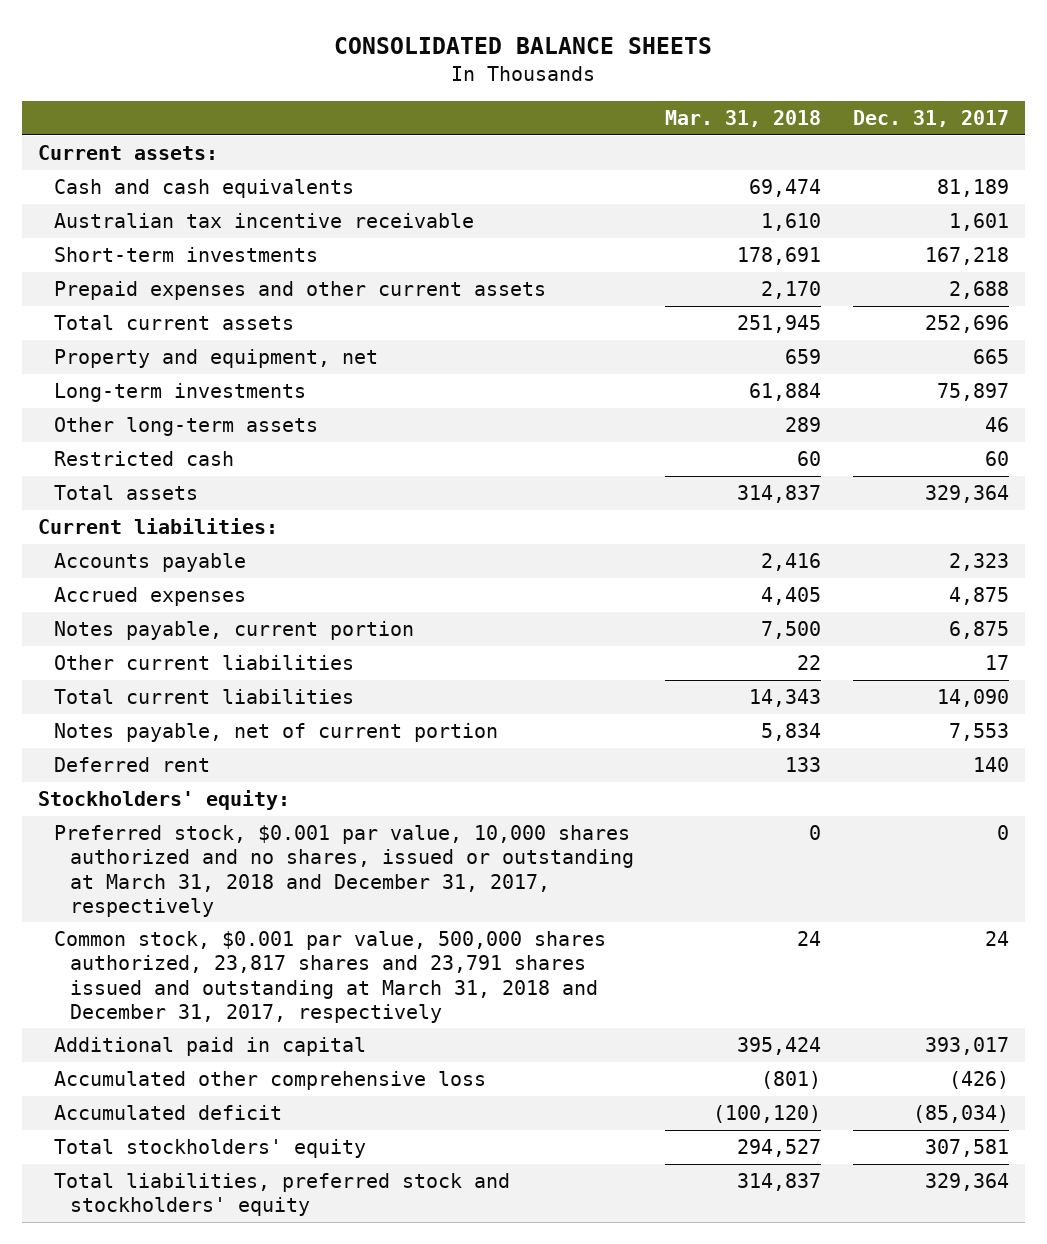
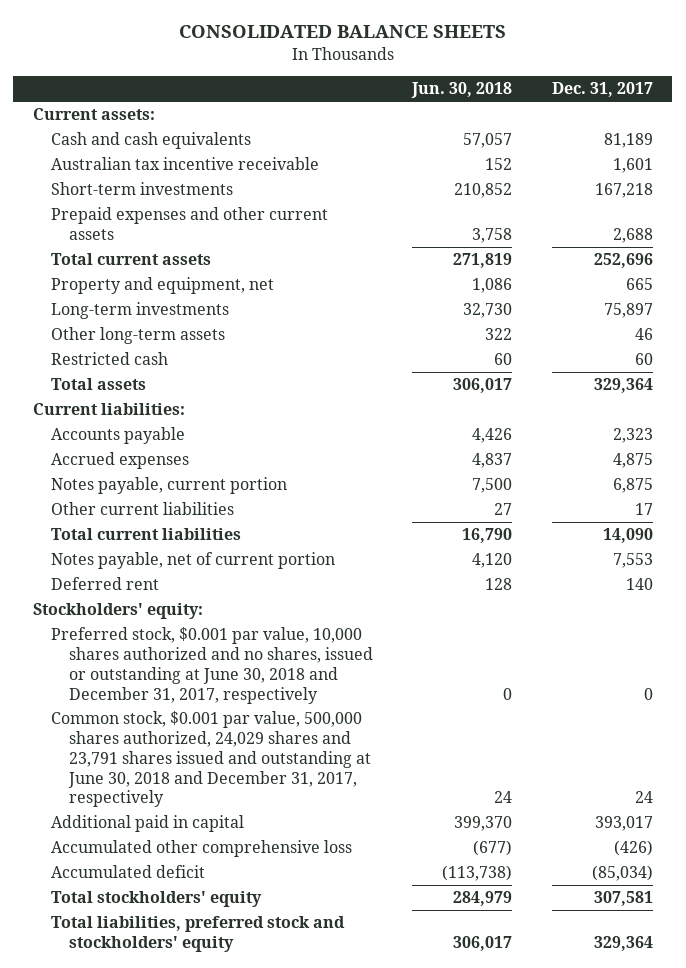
[665,110,822,128] Mar. 31, 2018 -> none
none -> [411,82,513,99] Jun. 30, 2018
[53,825,634,917] Preferred stock, $0.001 par value, 10,000 shares authorized and no shares, issued or outstanding at March 31, 2018 and December 31, 2017, respectively -> [51,627,374,704] Preferred stock, $0.001 par value, 10,000 shares authorized and no shares, issued or outstanding at June 30, 2018 and December 31, 2017, respectively
[53,931,606,1023] Common stock, $0.001 par value, 500,000 shares authorized, 23,817 shares and 23,791 shares issued and outstanding at March 31, 2018 and December 31, 2017, respectively -> [51,711,372,808] Common stock, $0.001 par value, 500,000 shares authorized, 24,029 shares and 23,791 shares issued and outstanding at June 30, 2018 and December 31, 2017, respectively

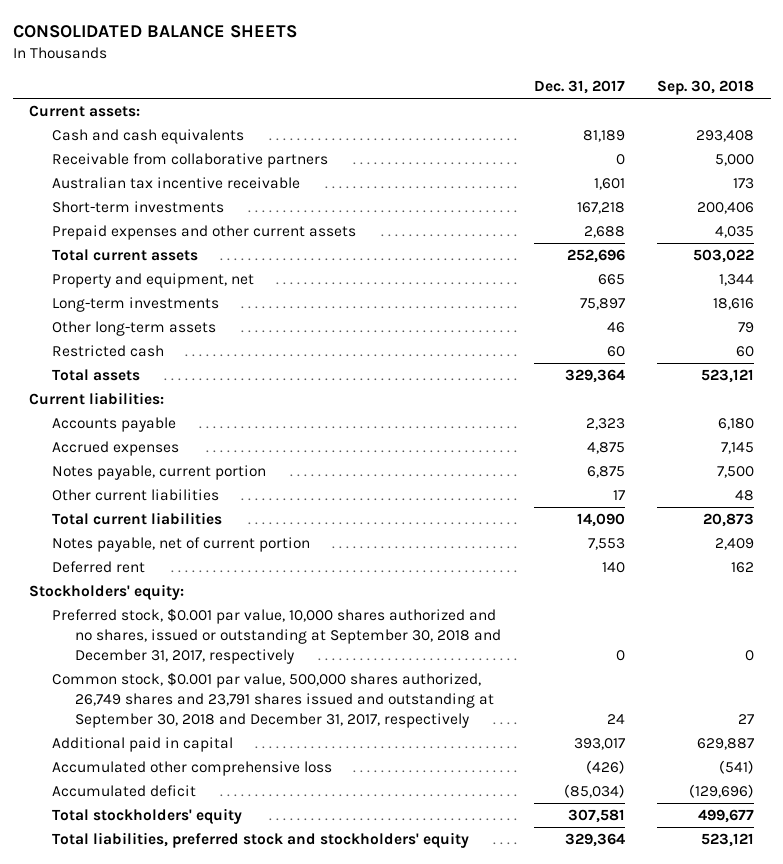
[411,82,513,99] Jun. 30, 2018 -> none
none -> [657,79,755,95] Sep. 30, 2018
none -> [51,153,328,169] Receivable from collaborative partners
[51,627,374,704] Preferred stock, $0.001 par value, 10,000 shares authorized and no shares, issued or outstanding at June 30, 2018 and December 31, 2017, respectively -> [51,608,501,665] Preferred stock, $0.001 par value, 10,000 shares authorized and no shares, issued or outstanding at September 30, 2018 and December 31, 2017, respectively
[51,711,372,808] Common stock, $0.001 par value, 500,000 shares authorized, 24,029 shares and 23,791 shares issued and outstanding at June 30, 2018 and December 31, 2017, respectively -> [51,672,494,729] Common stock, $0.001 par value, 500,000 shares authorized, 26,749 shares and 23,791 shares issued and outstanding at September 30, 2018 and December 31, 2017, respectively

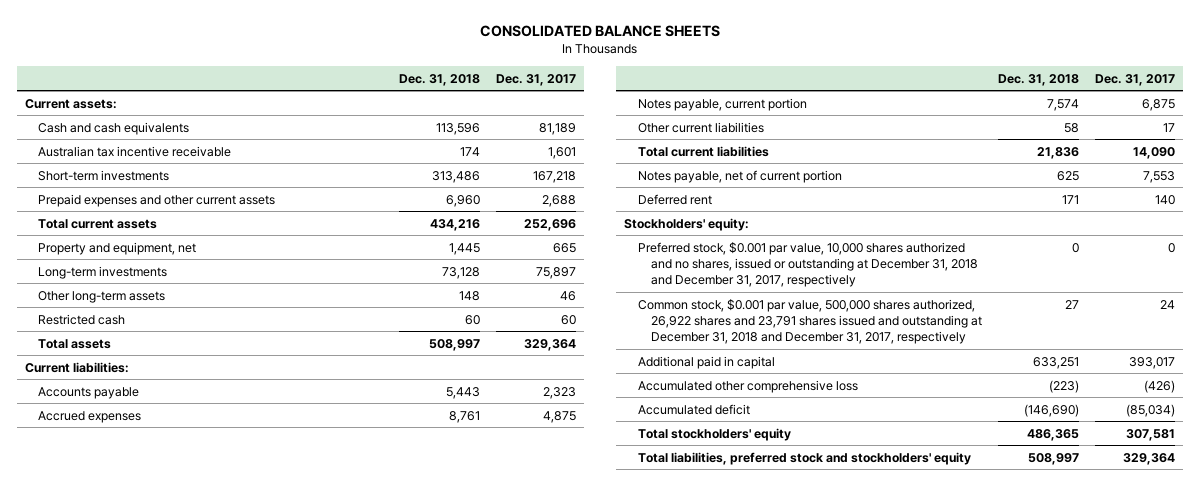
[657,79,755,95] Sep. 30, 2018 -> none
none -> [399,73,481,86] Dec. 31, 2018
[51,153,328,169] Receivable from collaborative partners -> none
[51,608,501,665] Preferred stock, $0.001 par value, 10,000 shares authorized and no shares, issued or outstanding at September 30, 2018 and December 31, 2017, respectively -> [637,241,979,288] Preferred stock, $0.001 par value, 10,000 shares authorized and no shares, issued or outstanding at December 31, 2018 and December 31, 2017, respectively
[51,672,494,729] Common stock, $0.001 par value, 500,000 shares authorized, 26,749 shares and 23,791 shares issued and outstanding at September 30, 2018 and December 31, 2017, respectively -> [637,298,983,345] Common stock, $0.001 par value, 500,000 shares authorized, 26,922 shares and 23,791 shares issued and outstanding at December 31, 2018 and December 31, 2017, respectively

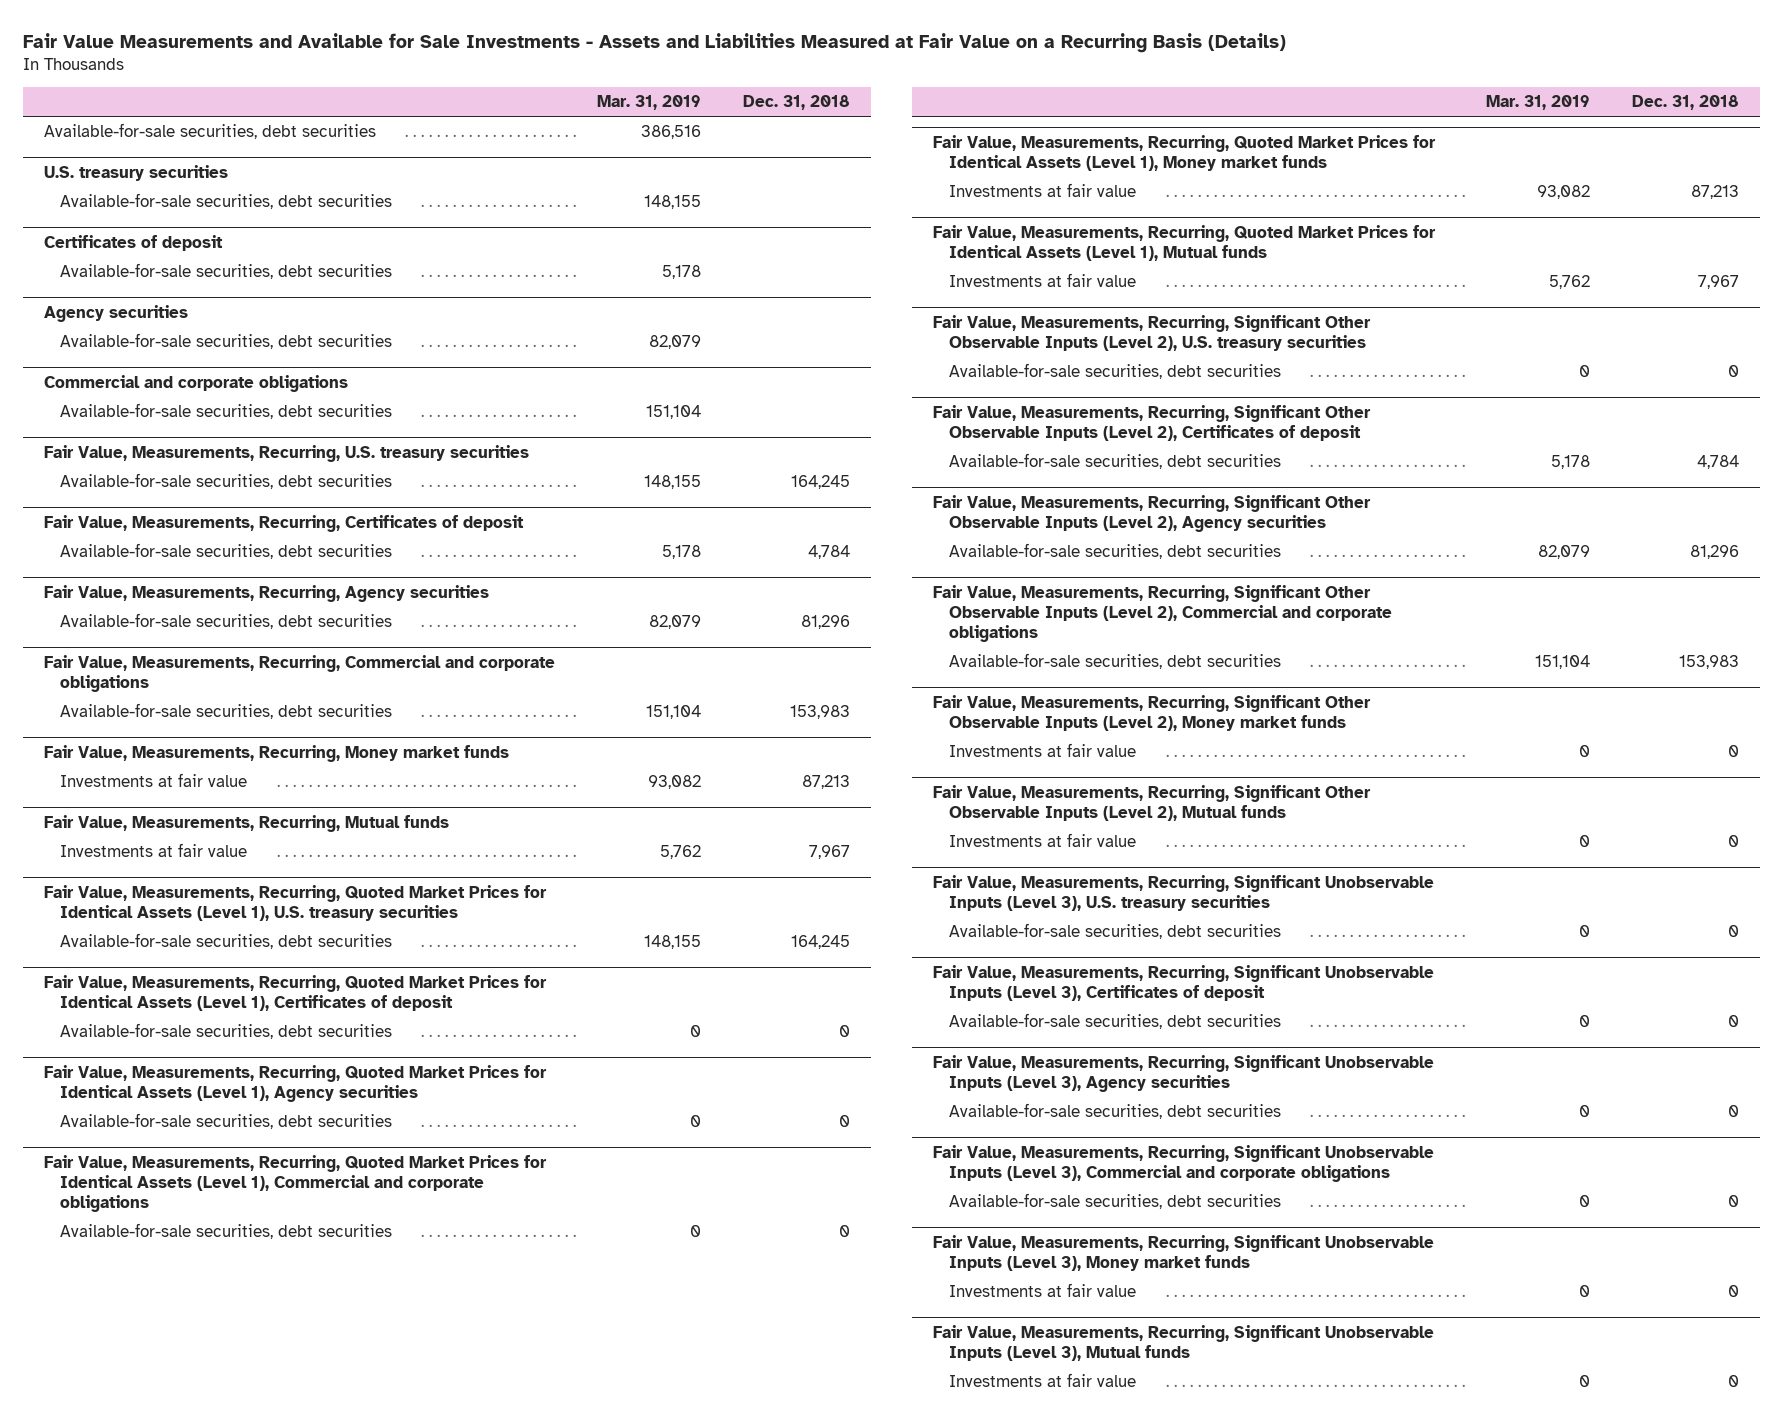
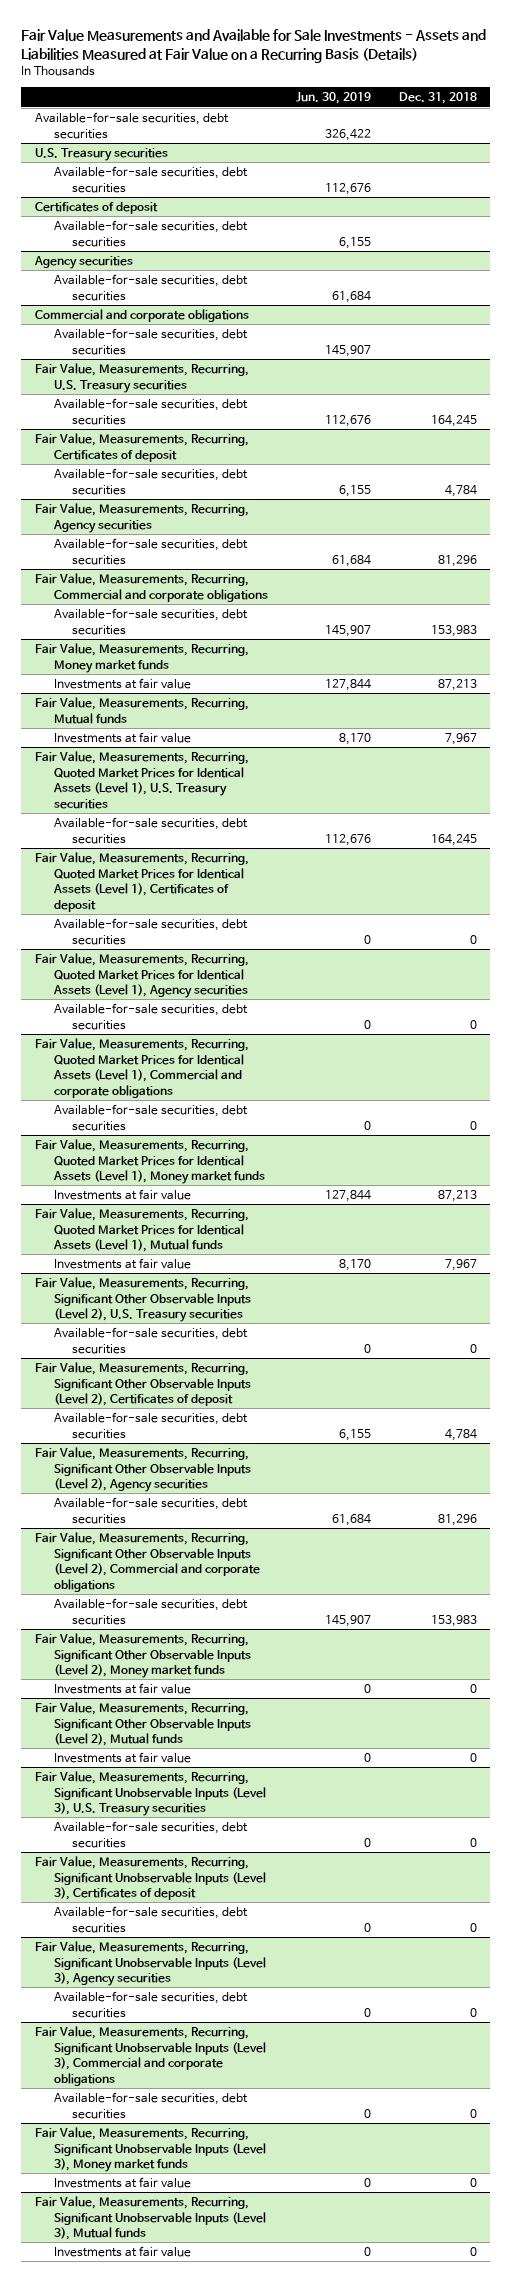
[597,95,702,111] Mar. 31, 2019 -> none
none -> [295,92,371,105] Jun. 30, 2019
[44,164,229,181] U.S. treasury securities -> [35,148,169,162] U.S. Treasury securities
[44,444,530,462] Fair Value, Measurements, Recurring, U.S. treasury securities -> [35,363,250,393] Fair Value, Measurements, Recurring, U.S. Treasury securities
[44,884,548,921] Fair Value, Measurements, Recurring, Quoted Market Prices for Identical Assets (Level 1), U.S. treasury securities -> [35,751,250,809] Fair Value, Measurements, Recurring, Quoted Market Prices for Identical Assets (Level 1), U.S. Treasury securities
[932,314,1371,351] Fair Value, Measurements, Recurring, Significant Other Observable Inputs (Level 2), U.S. treasury securities -> [35,1277,251,1323] Fair Value, Measurements, Recurring, Significant Other Observable Inputs (Level 2), U.S. Treasury securities
[932,874,1434,911] Fair Value, Measurements, Recurring, Significant Unobservable Inputs (Level 3), U.S. treasury securities -> [35,1771,266,1817] Fair Value, Measurements, Recurring, Significant Unobservable Inputs (Level 3), U.S. Treasury securities

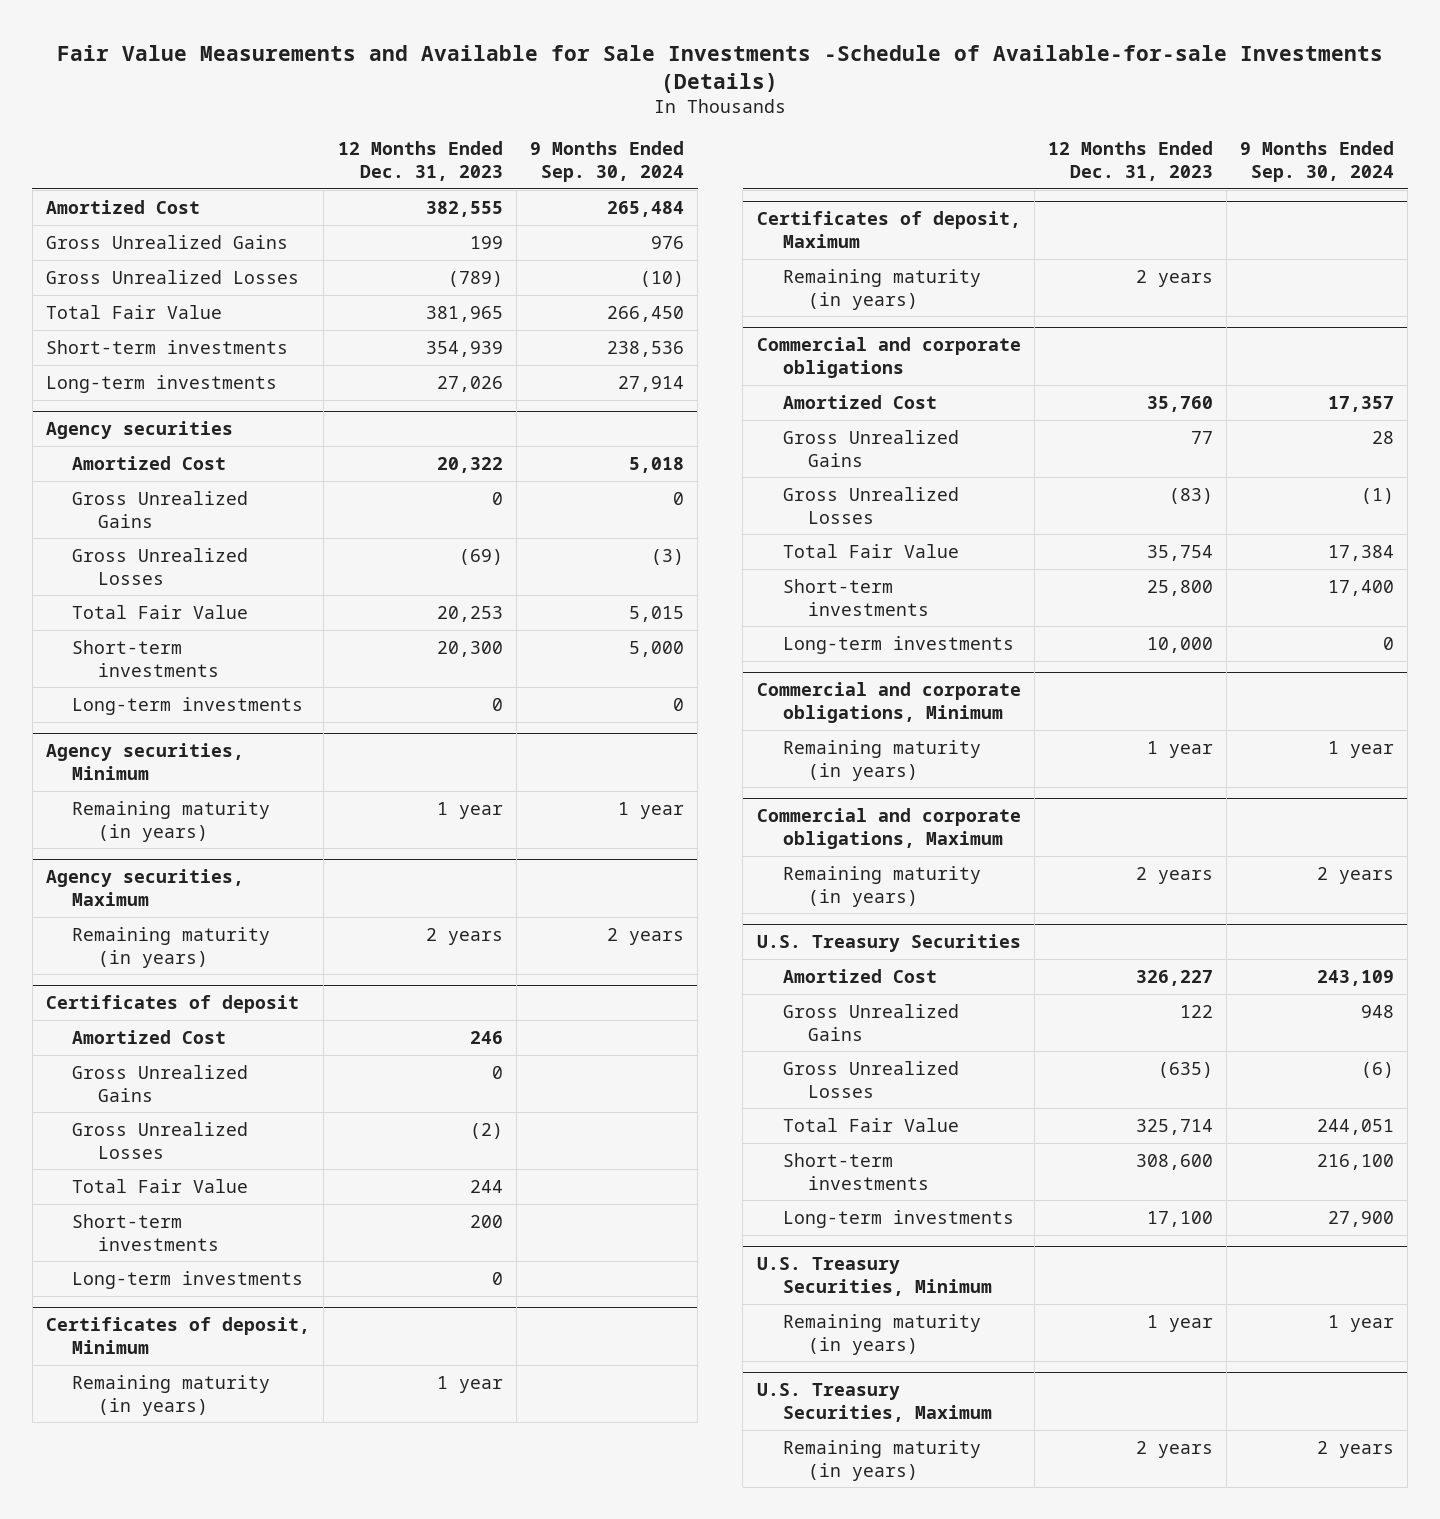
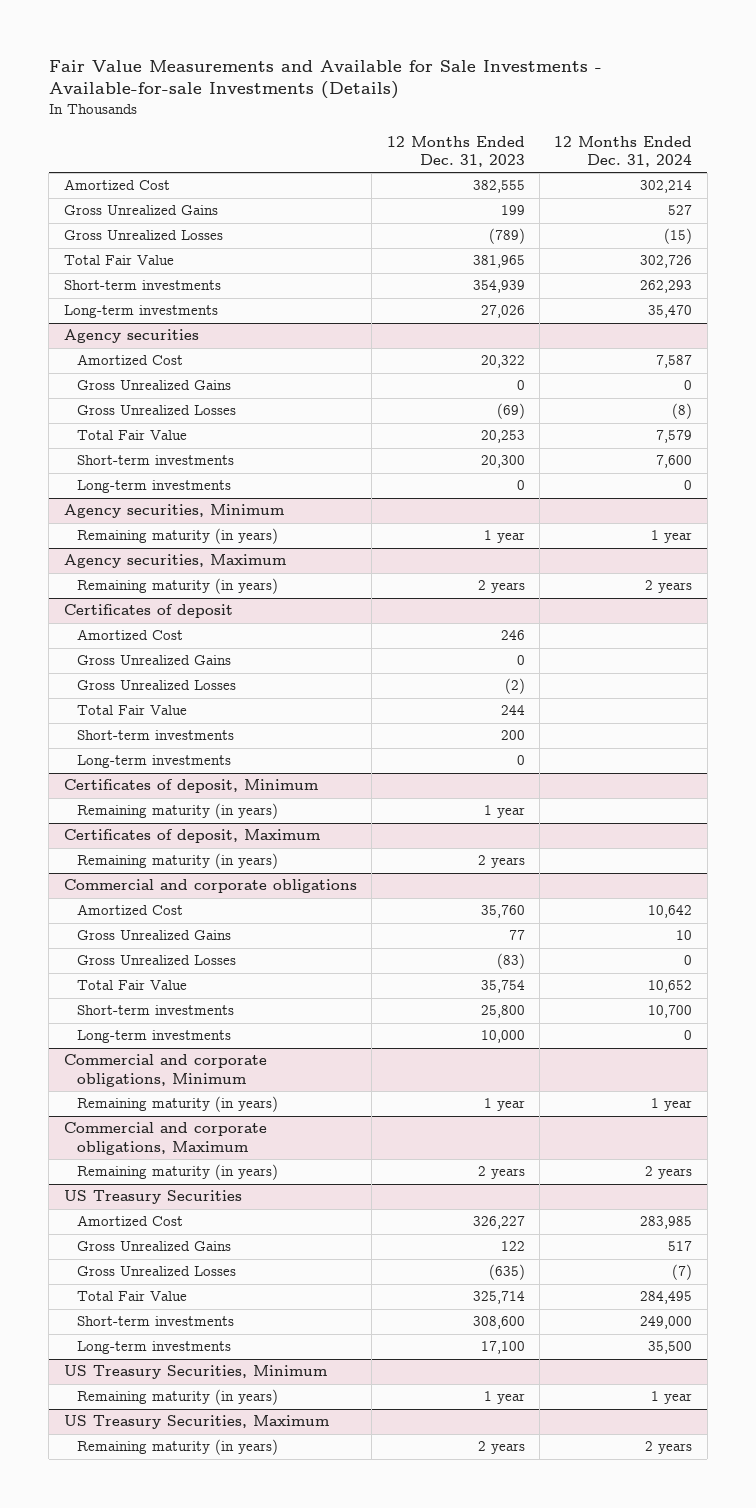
[57,44,1384,93] Fair Value Measurements and Available for Sale Investments -Schedule of Available-for-sale Investments (Details) -> [48,59,602,100] Fair Value Measurements and Available for Sale Investments - Available-for-sale Investments (Details)
[529,141,684,182] 9 Months Ended Sep. 30, 2024 -> none
none -> [554,135,693,167] 12 Months Ended Dec. 31, 2024
[756,934,1021,953] U.S. Treasury Securities -> [63,1190,242,1205] US Treasury Securities
[756,1257,992,1297] U.S. Treasury Securities, Minimum -> [63,1365,327,1380] US Treasury Securities, Minimum
[756,1383,992,1423] U.S. Treasury Securities, Maximum -> [63,1415,329,1430] US Treasury Securities, Maximum

